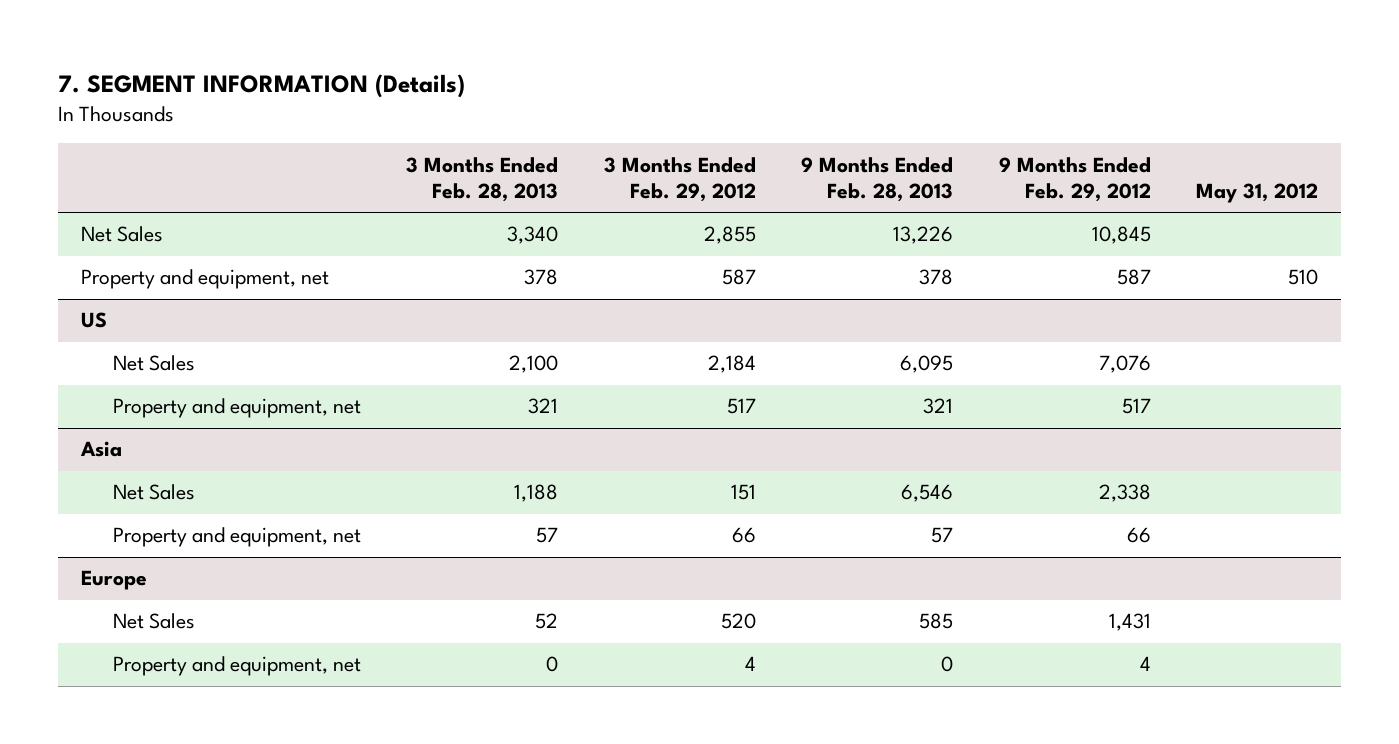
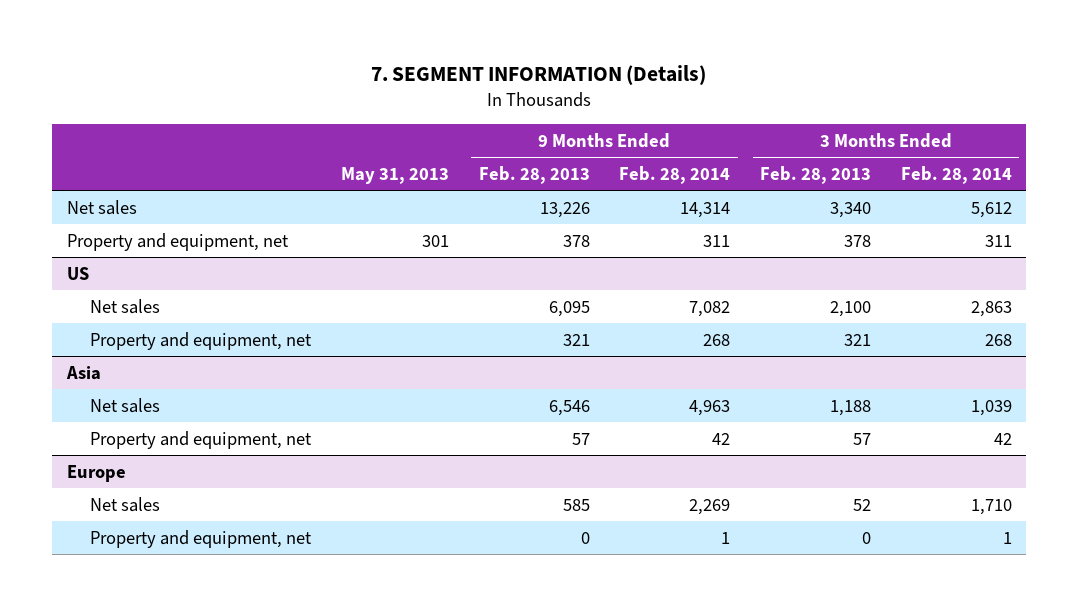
[603,156,756,203] 3 Months Ended Feb. 29, 2012 -> none
[998,156,1151,203] 9 Months Ended Feb. 29, 2012 -> none
[1196,183,1319,204] May 31, 2012 -> none
none -> [341,166,450,184] May 31, 2013
none -> [619,165,731,184] Feb. 28, 2014
none -> [900,165,1012,184] Feb. 28, 2014
[81,226,164,243] Net Sales -> [66,199,137,215] Net sales
[112,355,195,372] Net Sales -> [90,298,161,314] Net sales
[112,484,195,501] Net Sales -> [90,397,161,413] Net sales
[112,613,195,630] Net Sales -> [90,496,161,512] Net sales

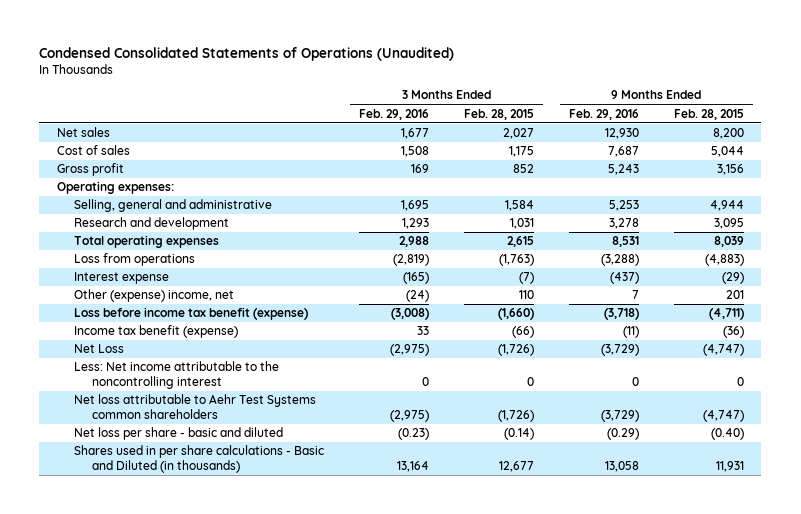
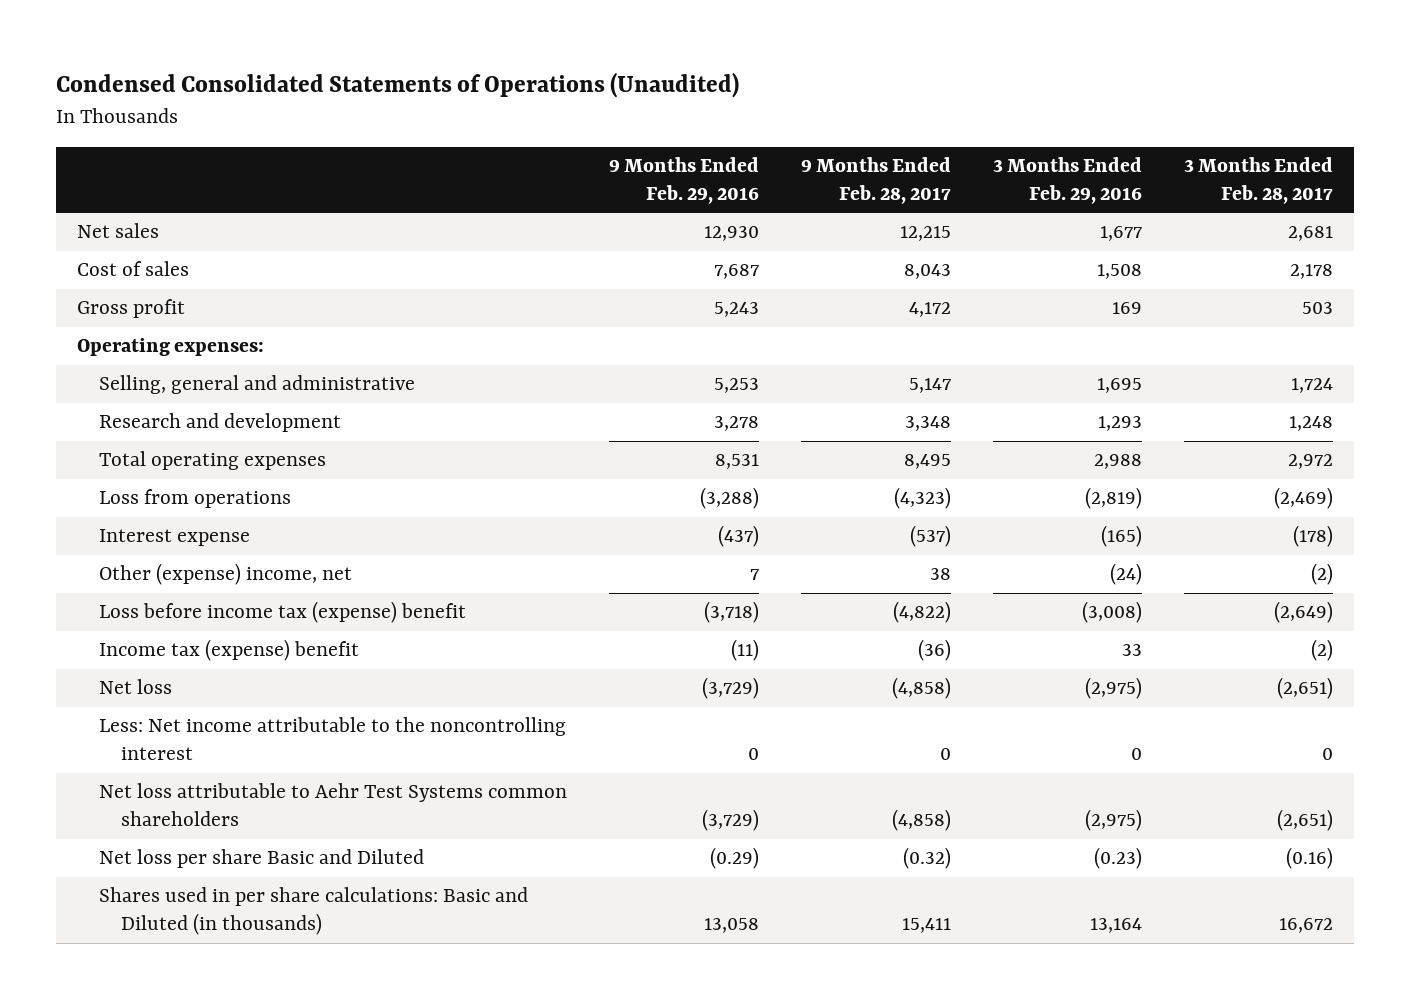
[464,108,535,120] Feb. 28, 2015 -> none
[673,108,744,120] Feb. 28, 2015 -> none
none -> [800,157,951,204] 9 Months Ended Feb. 28, 2017
none -> [1183,157,1333,204] 3 Months Ended Feb. 28, 2017
[74,307,309,321] Loss before income tax benefit (expense) -> [99,601,467,624] Loss before income tax (expense) benefit
[74,325,239,339] Income tax benefit (expense) -> [99,639,360,662] Income tax (expense) benefit
[74,344,125,354] Net Loss -> [99,679,173,695] Net loss
[74,427,284,441] Net loss per share - basic and diluted -> [99,849,425,869] Net loss per share Basic and Diluted
[74,445,325,473] Shares used in per share calculations - Basic and Diluted (in thousands) -> [99,887,529,936] Shares used in per share calculations: Basic and Diluted (in thousands)

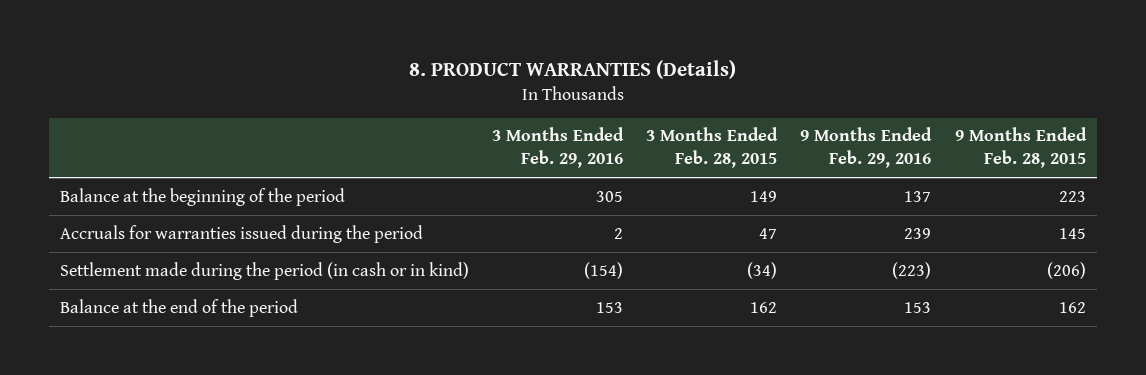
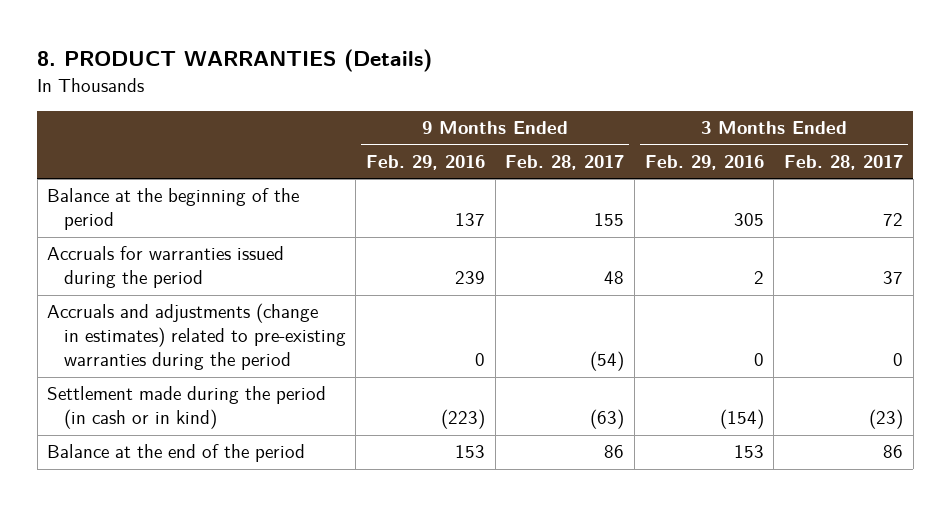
[646,127,779,169] 3 Months Ended Feb. 28, 2015 -> none
[954,127,1087,169] 9 Months Ended Feb. 28, 2015 -> none
none -> [505,154,625,170] Feb. 28, 2017
none -> [784,154,904,170] Feb. 28, 2017
none -> [47,303,346,371] Accruals and adjustments (change in estimates) related to pre-existing warranties during the period

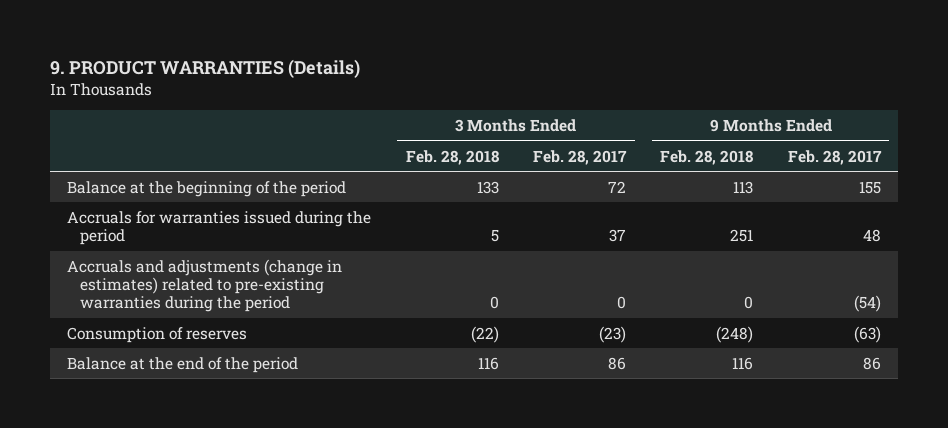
[37,49,433,73] 8. PRODUCT WARRANTIES (Details) -> [49,58,360,78] 9. PRODUCT WARRANTIES (Details)
[365,154,485,170] Feb. 29, 2016 -> none
[644,154,764,170] Feb. 29, 2016 -> none
none -> [405,149,499,165] Feb. 28, 2018
none -> [660,149,754,165] Feb. 28, 2018
[47,386,327,430] Settlement made during the period (in cash or in kind) -> [67,326,248,343] Consumption of reserves

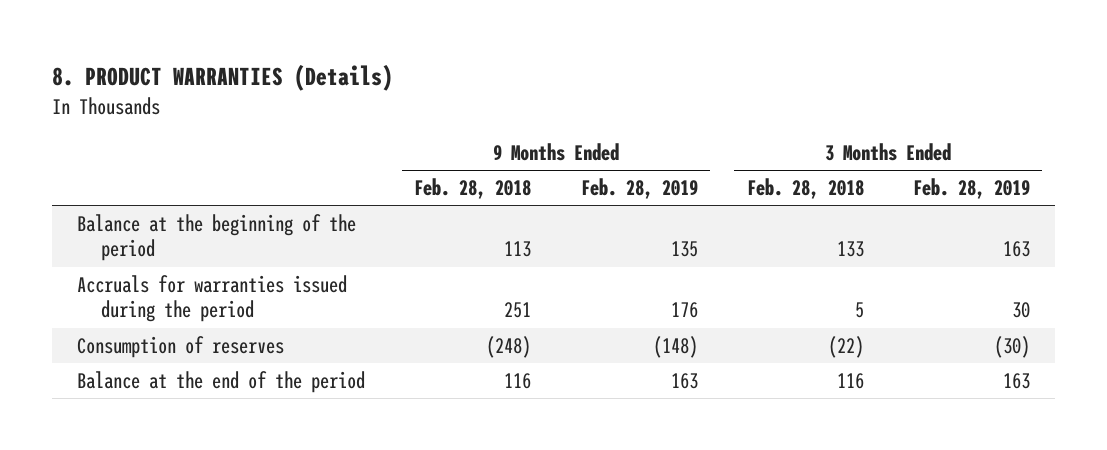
[49,58,360,78] 9. PRODUCT WARRANTIES (Details) -> [52,64,394,92] 8. PRODUCT WARRANTIES (Details)
[532,149,627,165] Feb. 28, 2017 -> none
[787,149,882,165] Feb. 28, 2017 -> none
none -> [580,178,698,200] Feb. 28, 2019
none -> [913,178,1031,200] Feb. 28, 2019
[67,258,343,313] Accruals and adjustments (change in estimates) related to pre-existing warranties during the period -> none

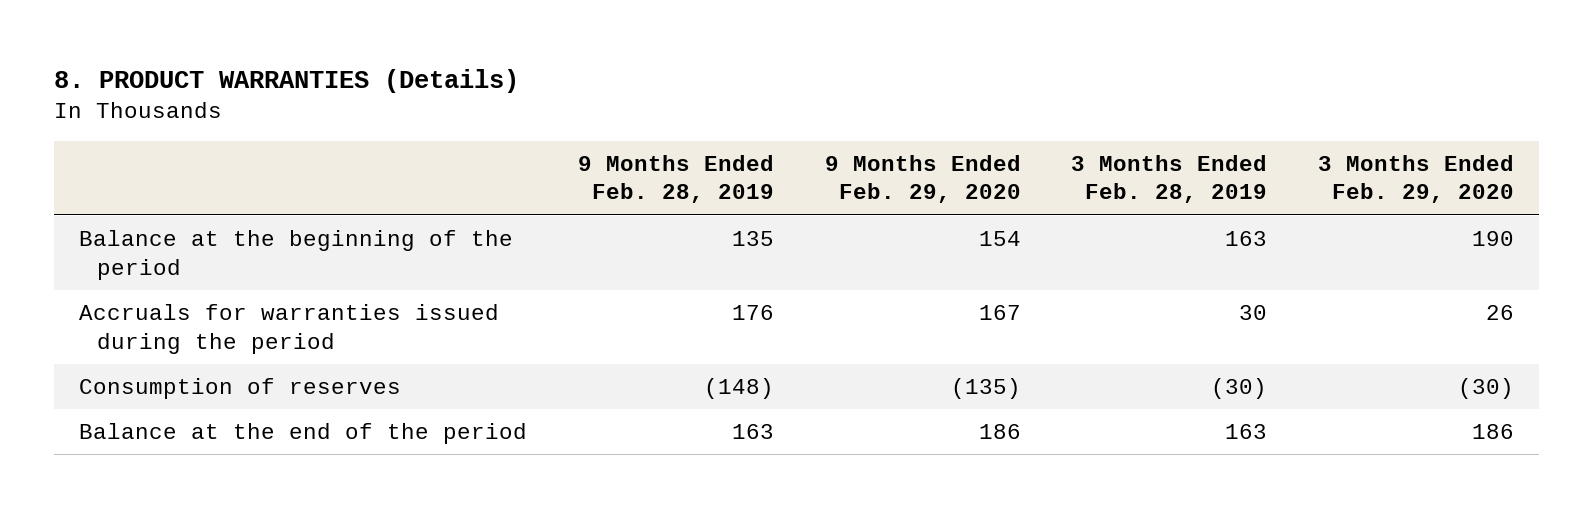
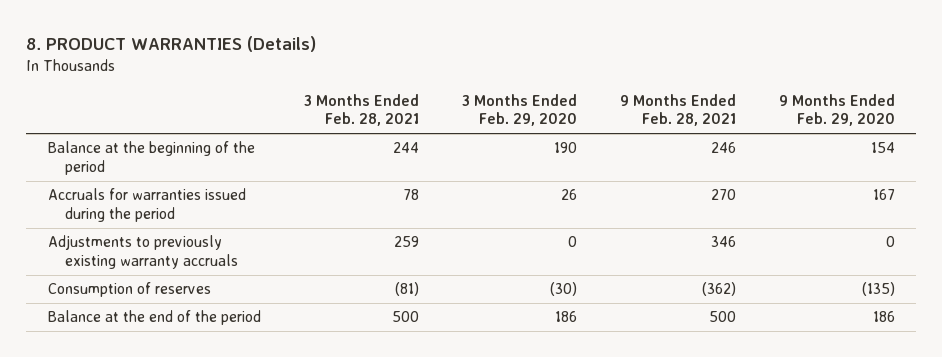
[577,154,774,204] 9 Months Ended Feb. 28, 2019 -> none
[1071,154,1268,204] 3 Months Ended Feb. 28, 2019 -> none
none -> [303,93,419,127] 3 Months Ended Feb. 28, 2021
none -> [619,93,736,127] 9 Months Ended Feb. 28, 2021
none -> [47,235,239,269] Adjustments to previously existing warranty accruals

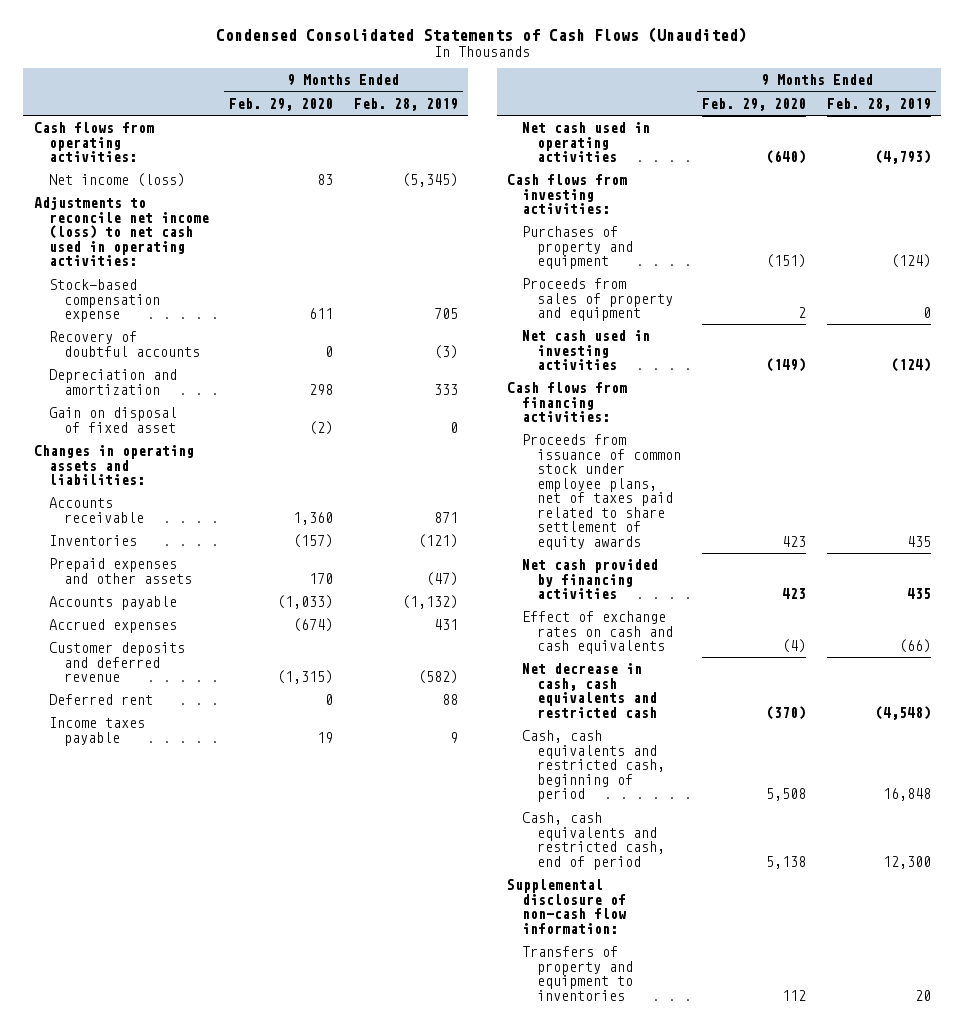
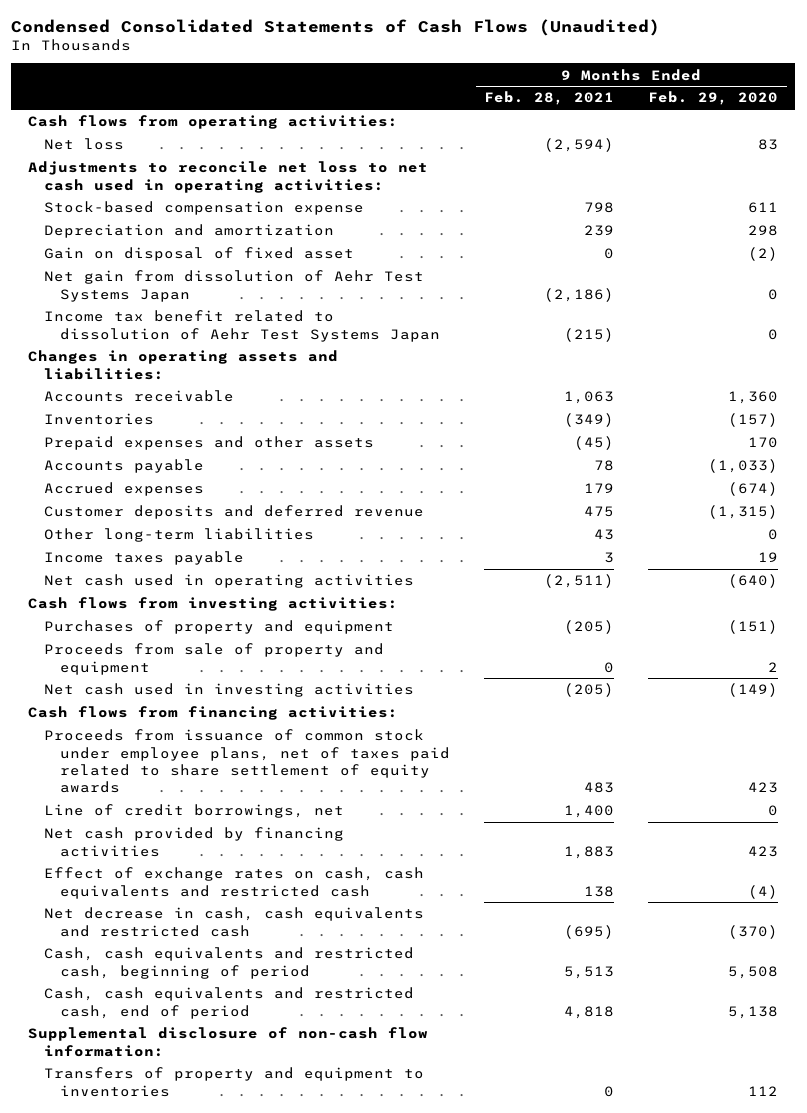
[353,97,458,111] Feb. 28, 2019 -> none
none -> [484,91,615,106] Feb. 28, 2021
[48,172,185,187] Net income (loss) -> [44,138,125,151] Net loss
[33,196,209,267] Adjustments to reconcile net income (loss) to net cash used in operating activities: -> [28,161,429,193] Adjustments to reconcile net loss to net cash used in operating activities:
[48,330,201,357] Recovery of doubtful accounts -> none
none -> [44,270,425,302] Net gain from dissolution of Aehr Test Systems Japan
none -> [44,310,441,342] Income tax benefit related to dissolution of Aehr Test Systems Japan
[48,693,153,705] Deferred rent -> none
none -> [44,528,315,543] Other long-term liabilities
[522,277,674,322] Proceeds from sales of property and equipment -> [44,643,385,675] Proceeds from sale of property and equipment
none -> [44,804,345,819] Line of credit borrowings, net
[522,610,674,655] Effect of exchange rates on cash and cash equivalents -> [44,867,425,899] Effect of exchange rates on cash, cash equivalents and restricted cash

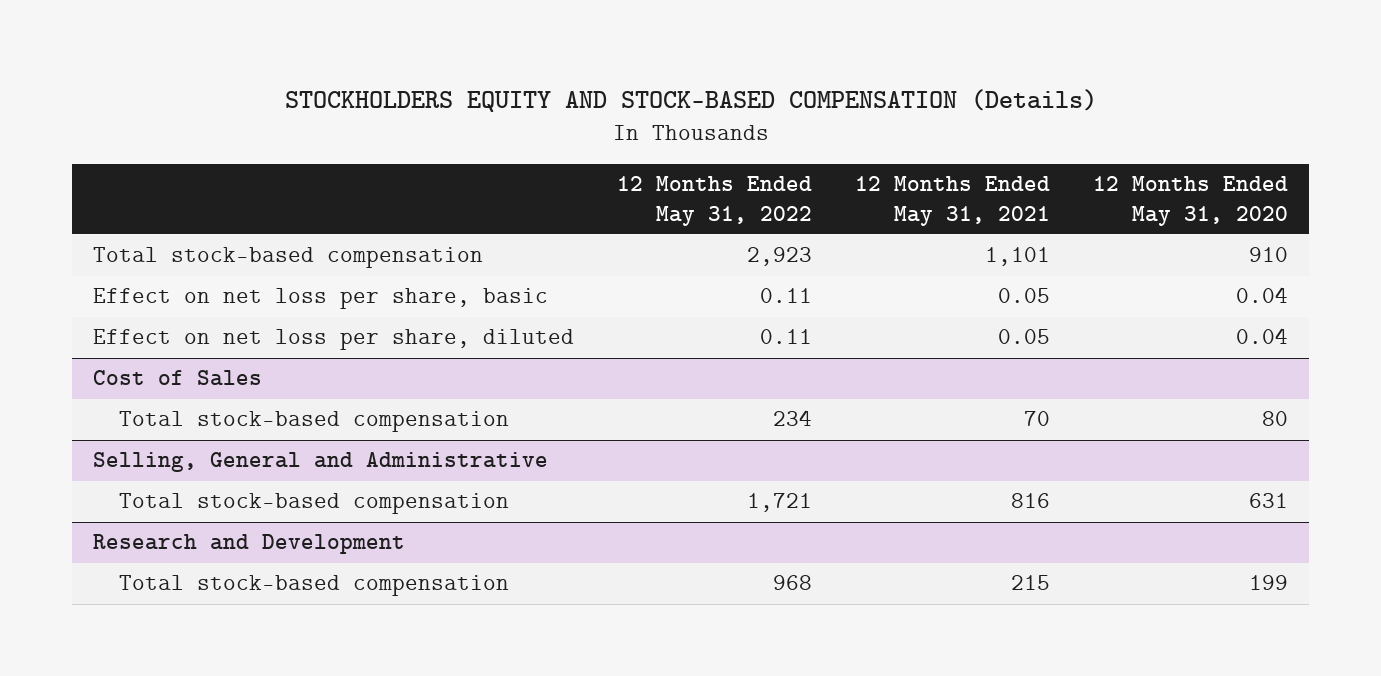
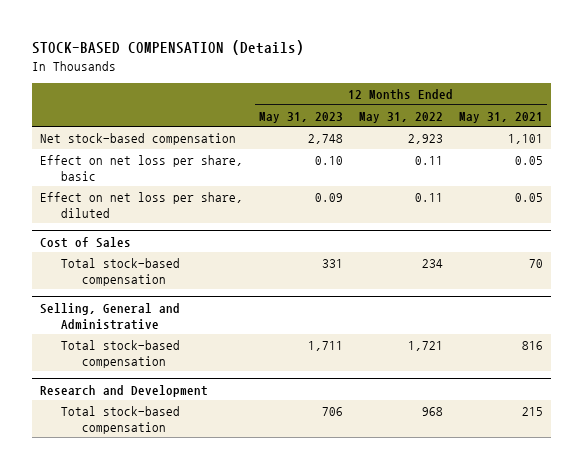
[284,89,1097,113] STOCKHOLDERS EQUITY AND STOCK-BASED COMPENSATION (Details) -> [31,40,304,56] STOCK-BASED COMPENSATION (Details)
[1092,176,1288,226] 12 Months Ended May 31, 2020 -> none
none -> [258,111,343,123] May 31, 2023
[93,247,484,269] Total stock-based compensation -> [39,133,236,146] Net stock-based compensation

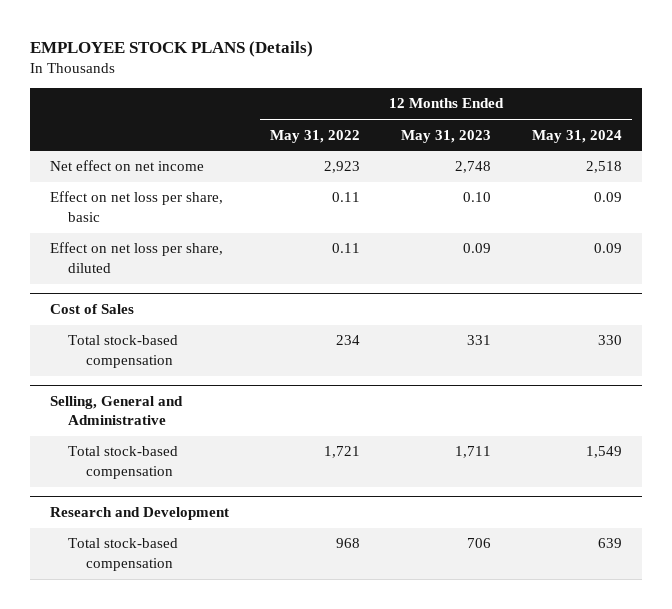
[31,40,304,56] STOCK-BASED COMPENSATION (Details) -> [29,40,313,57] EMPLOYEE STOCK PLANS (Details)
[458,111,543,123] May 31, 2021 -> none
none -> [531,129,622,143] May 31, 2024
[39,133,236,146] Net stock-based compensation -> [50,160,205,172] Net effect on net income

